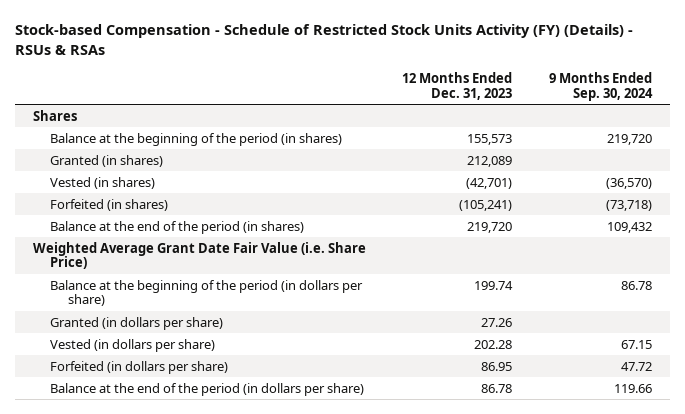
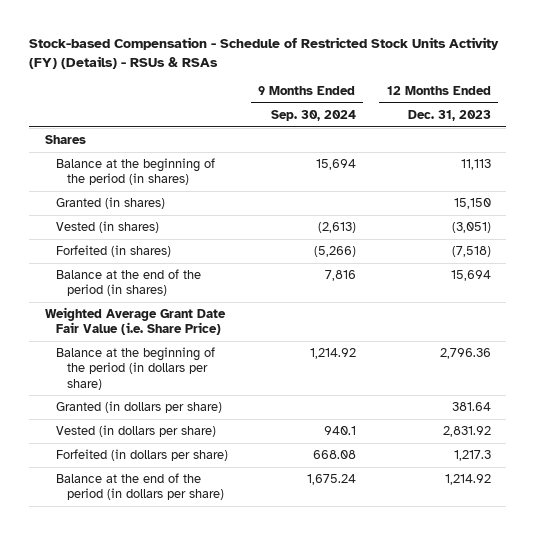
[467,133,513,145] 155,573 -> [460,158,491,170] 11,113
[606,133,652,145] 219,720 -> [315,158,356,170] 15,694
[467,155,513,167] 212,089 -> [453,197,491,209] 15,150
[466,177,513,189] (42,701) -> [451,221,491,233] (3,051)
[605,177,652,189] (36,570) -> [317,221,356,233] (2,613)
[459,199,513,211] (105,241) -> [451,245,491,257] (7,518)
[605,199,652,211] (73,718) -> [313,245,356,257] (5,266)
[467,221,513,233] 219,720 -> [450,269,491,281] 15,694
[606,221,652,233] 109,432 -> [324,269,356,281] 7,816
[474,280,514,290] 199.74 -> [439,347,491,359] 2,796.36
[620,280,652,290] 86.78 -> [309,347,356,359] 1,214.92
[481,317,513,327] 27.26 -> [451,401,491,411] 381.64
[474,339,513,349] 202.28 -> [442,425,491,437] 2,831.92
[620,339,652,349] 67.15 -> [323,425,356,435] 940.1
[481,361,513,371] 86.95 -> [453,449,491,461] 1,217.3
[620,361,652,371] 47.72 -> [312,449,356,459] 668.08
[481,383,513,393] 86.78 -> [444,473,491,485] 1,214.92
[613,383,652,393] 119.66 -> [306,473,356,485] 1,675.24

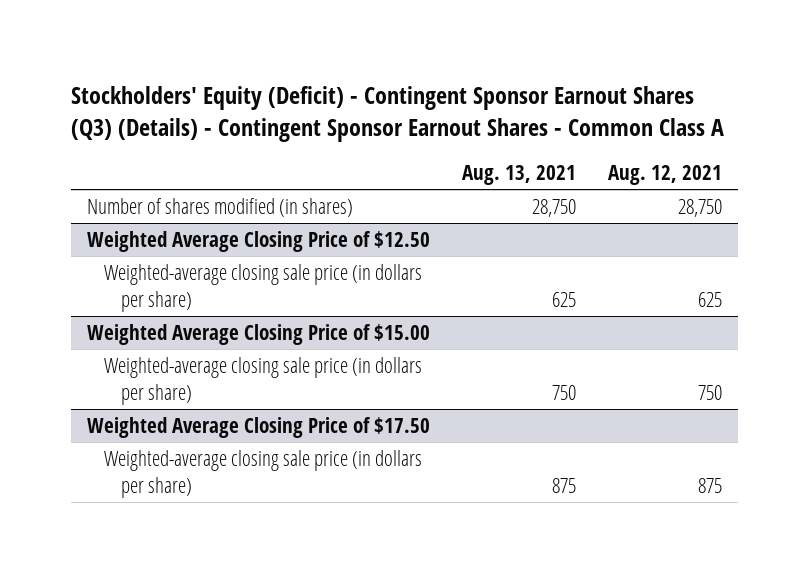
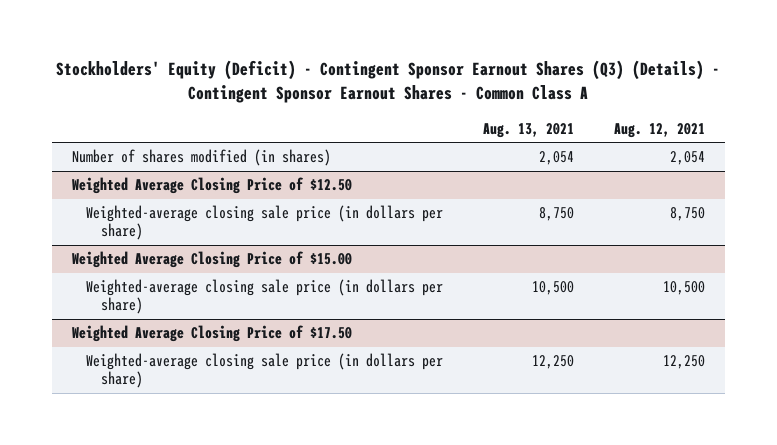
[532,198,577,217] 28,750 -> [539,151,575,166] 2,054
[677,198,722,217] 28,750 -> [670,151,706,166] 2,054
[552,291,577,307] 625 -> [539,207,575,222] 8,750
[697,291,722,307] 625 -> [670,207,706,222] 8,750
[552,384,577,400] 750 -> [532,281,575,296] 10,500
[697,384,722,400] 750 -> [663,281,706,296] 10,500
[552,477,577,493] 875 -> [532,355,575,370] 12,250
[697,477,722,493] 875 -> [663,355,706,370] 12,250

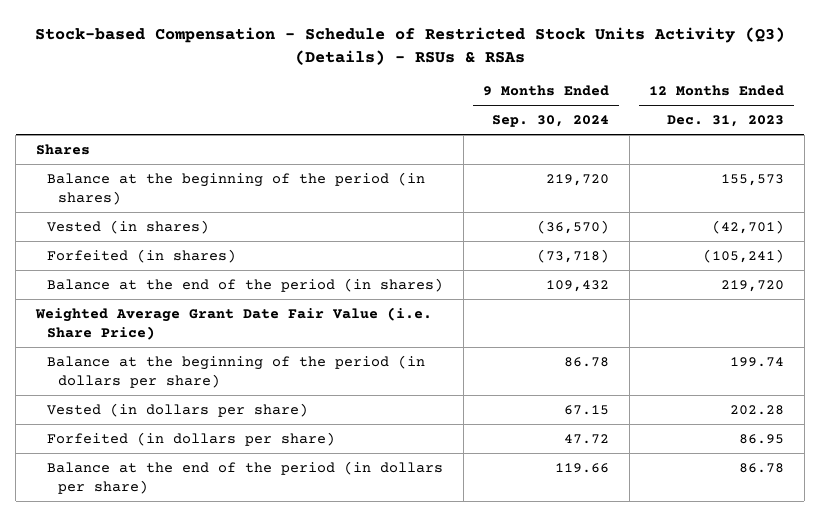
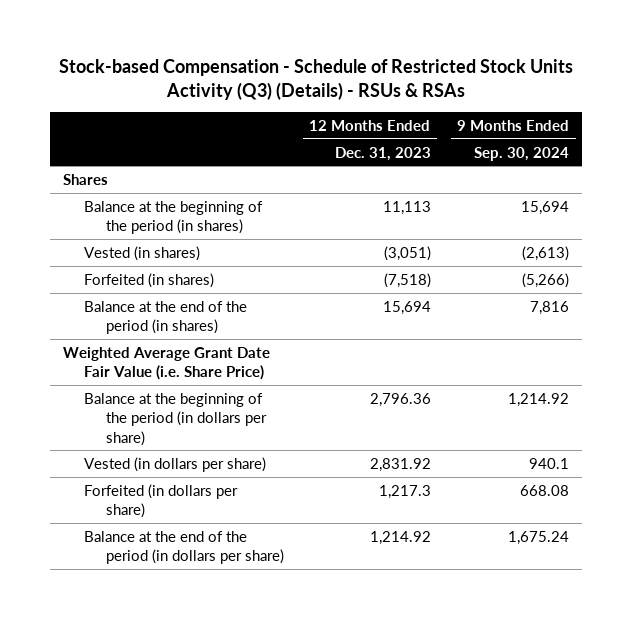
[546,173,610,186] 219,720 -> [521,200,570,215] 15,694
[721,173,785,186] 155,573 -> [382,200,431,215] 11,113
[537,219,610,234] (36,570) -> [522,245,570,261] (2,613)
[712,219,785,234] (42,701) -> [383,245,431,261] (3,051)
[537,248,610,263] (73,718) -> [522,272,570,288] (5,266)
[703,248,785,263] (105,241) -> [383,272,431,288] (7,518)
[546,279,610,292] 109,432 -> [530,300,570,315] 7,816
[721,279,785,292] 219,720 -> [382,300,431,315] 15,694
[564,356,610,367] 86.78 -> [508,392,570,407] 1,214.92
[730,356,785,367] 199.74 -> [369,392,431,407] 2,796.36
[564,404,610,415] 67.15 -> [529,457,570,469] 940.1
[730,404,785,415] 202.28 -> [369,457,431,472] 2,831.92
[564,433,610,444] 47.72 -> [520,484,570,496] 668.08
[739,433,785,444] 86.95 -> [378,484,431,499] 1,217.3
[555,462,610,473] 119.66 -> [508,530,570,545] 1,675.24
[739,462,785,473] 86.78 -> [369,530,431,545] 1,214.92

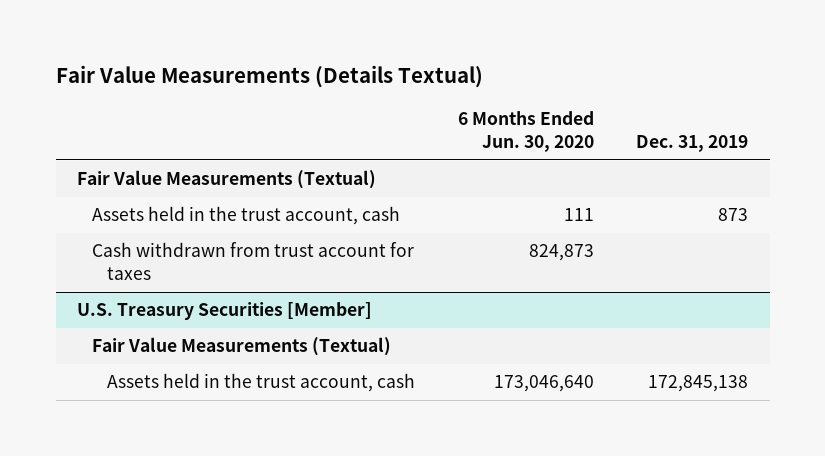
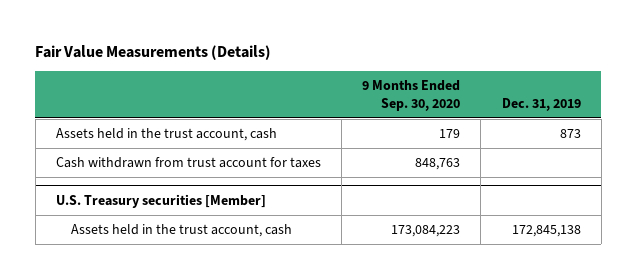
[55,65,483,89] Fair Value Measurements (Details Textual) -> [35,44,272,60] Fair Value Measurements (Details)
[457,111,594,153] 6 Months Ended Jun. 30, 2020 -> none
none -> [362,79,461,111] 9 Months Ended Sep. 30, 2020
[76,170,376,190] Fair Value Measurements (Textual) -> none
[92,337,392,357] Fair Value Measurements (Textual) -> none
[76,302,372,321] U.S. Treasury Securities [Member] -> [56,193,267,208] U.S. Treasury securities [Member]

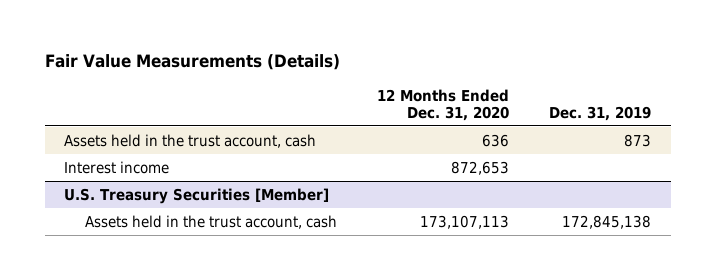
[362,79,461,111] 9 Months Ended Sep. 30, 2020 -> none
none -> [377,88,510,121] 12 Months Ended Dec. 31, 2020
[56,156,322,168] Cash withdrawn from trust account for taxes -> none
none -> [64,160,170,174] Interest income
[56,193,267,208] U.S. Treasury securities [Member] -> [64,187,330,204] U.S. Treasury Securities [Member]

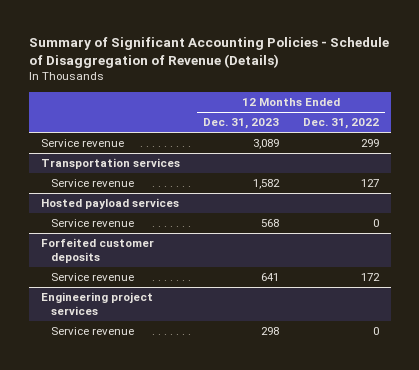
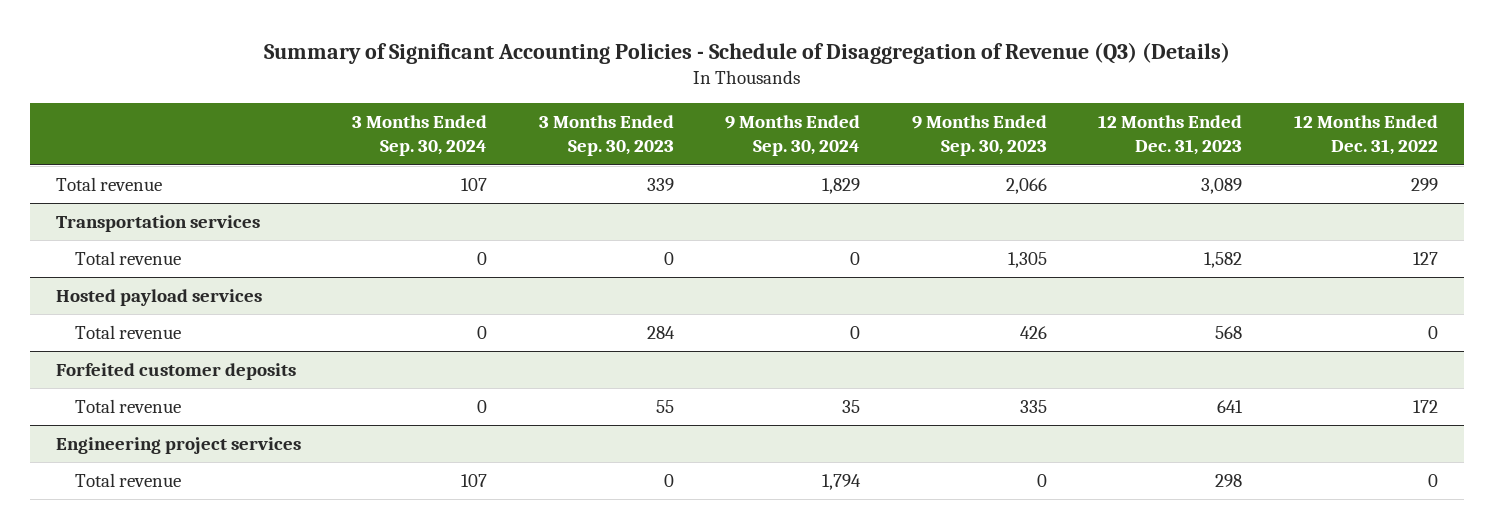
[28,36,389,68] Summary of Significant Accounting Policies - Schedule of Disaggregation of Revenue (Details) -> [263,41,1230,64] Summary of Significant Accounting Policies - Schedule of Disaggregation of Revenue (Q3) (Details)
none -> [352,115,488,157] 3 Months Ended Sep. 30, 2024
none -> [538,115,674,157] 3 Months Ended Sep. 30, 2023
none -> [725,115,861,157] 9 Months Ended Sep. 30, 2024
none -> [911,115,1047,157] 9 Months Ended Sep. 30, 2023
[40,139,124,148] Service revenue -> [55,177,162,192] Total revenue
[50,179,134,188] Service revenue -> [75,251,182,266] Total revenue
[50,219,134,228] Service revenue -> [75,325,182,340] Total revenue
[50,273,134,282] Service revenue -> [75,399,182,414] Total revenue
[50,327,134,336] Service revenue -> [75,473,182,488] Total revenue

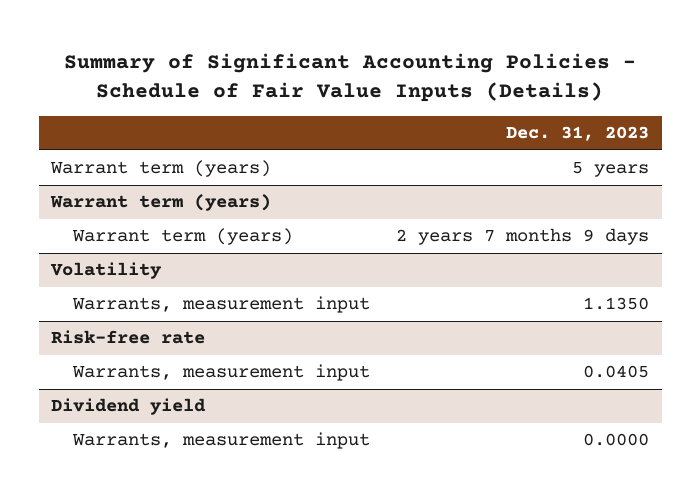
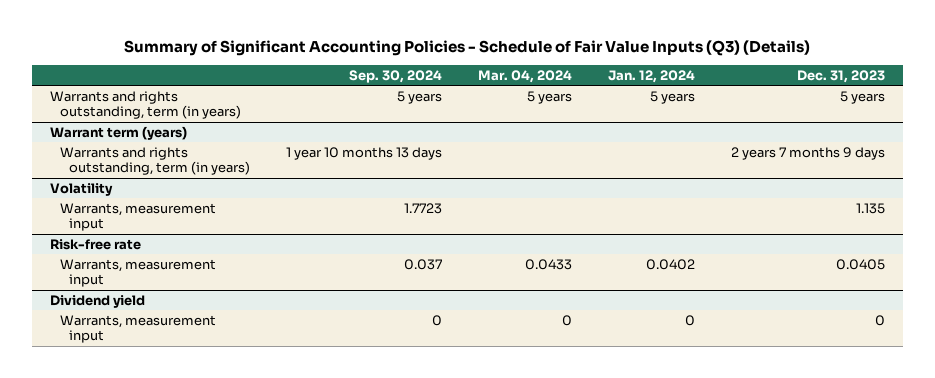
[64,52,637,103] Summary of Significant Accounting Policies - Schedule of Fair Value Inputs (Details) -> [124,40,811,57] Summary of Significant Accounting Policies - Schedule of Fair Value Inputs (Q3) (Details)
none -> [349,69,443,83] Sep. 30, 2024
none -> [477,69,572,83] Mar. 04, 2024
none -> [607,69,695,83] Jan. 12, 2024
[50,160,272,178] Warrant term (years) -> [50,90,241,120] Warrants and rights outstanding, term (in years)
[71,228,293,246] Warrant term (years) -> [59,146,251,176] Warrants and rights outstanding, term (in years)
[582,297,649,311] 1.1350 -> [855,202,885,214] 1.135
[582,433,649,447] 0.0000 -> [874,314,885,326] 0

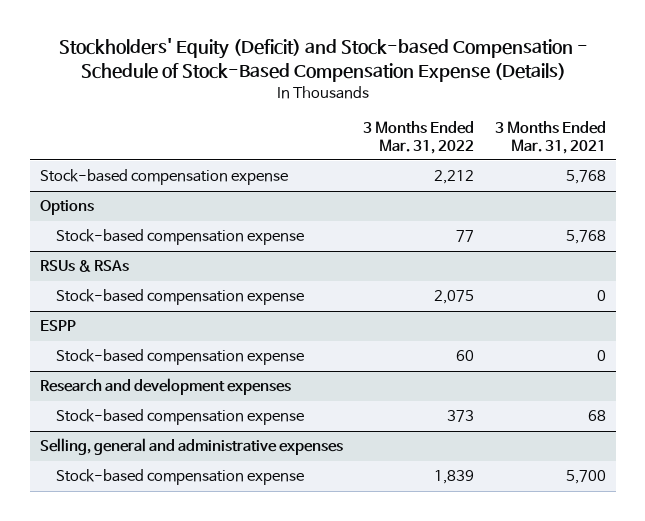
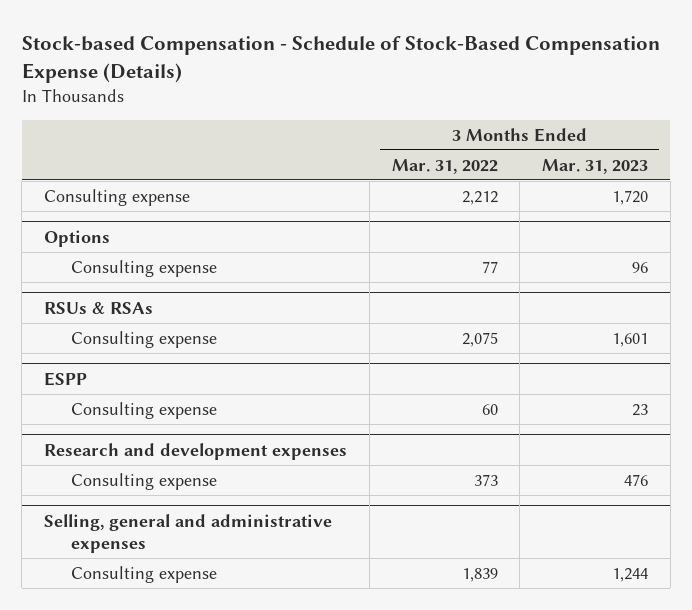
[58,38,588,82] Stockholders' Equity (Deficit) and Stock-based Compensation - Schedule of Stock-Based Compensation Expense (Details) -> [21,35,660,83] Stock-based Compensation - Schedule of Stock-Based Compensation Expense (Details)
[494,121,606,154] 3 Months Ended Mar. 31, 2021 -> none
none -> [541,158,648,174] Mar. 31, 2023
[39,169,288,186] Stock-based compensation expense -> [44,188,191,206] Consulting expense
[56,229,305,246] Stock-based compensation expense -> [71,259,218,277] Consulting expense
[56,289,305,306] Stock-based compensation expense -> [71,330,218,348] Consulting expense
[56,349,305,366] Stock-based compensation expense -> [71,401,218,419] Consulting expense
[56,409,305,426] Stock-based compensation expense -> [71,472,218,490] Consulting expense
[56,469,305,486] Stock-based compensation expense -> [71,565,218,583] Consulting expense

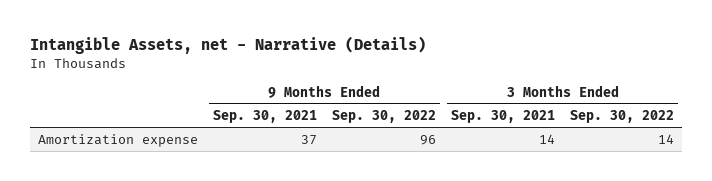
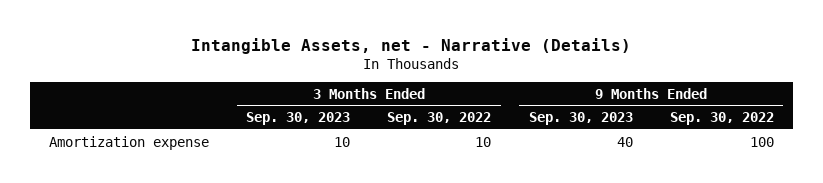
[212,110,317,124] Sep. 30, 2021 -> none
[451,110,556,124] Sep. 30, 2021 -> none
none -> [246,111,351,125] Sep. 30, 2023
none -> [528,111,633,125] Sep. 30, 2023
[419,135,436,146] 96 -> [750,136,775,147] 100
[658,134,675,145] 14 -> [475,136,492,147] 10

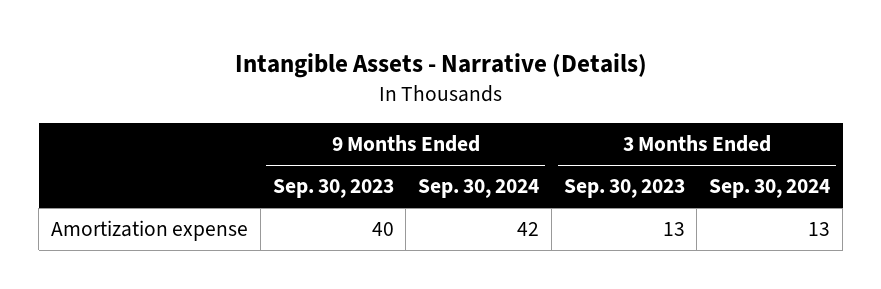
[191,37,632,54] Intangible Assets, net - Narrative (Details) -> [234,53,647,79] Intangible Assets - Narrative (Details)
[387,111,492,125] Sep. 30, 2022 -> none
[670,111,775,125] Sep. 30, 2022 -> none
none -> [418,179,540,199] Sep. 30, 2024
none -> [709,179,831,199] Sep. 30, 2024
[334,136,351,147] 10 -> [662,222,685,237] 13

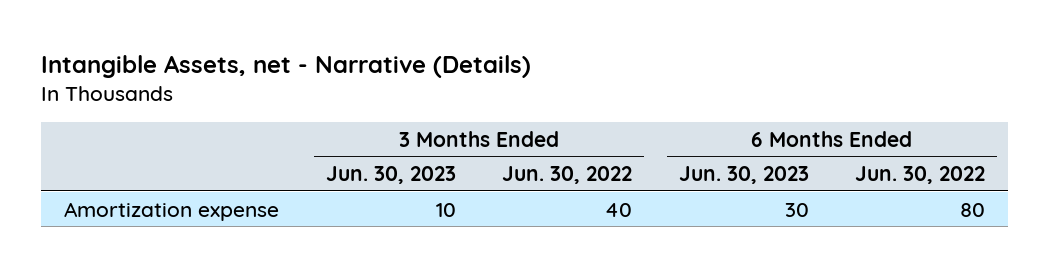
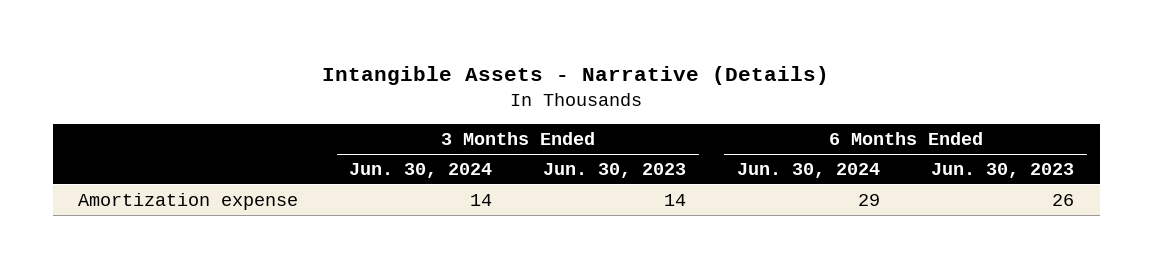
[40,55,531,79] Intangible Assets, net - Narrative (Details) -> [322,66,830,86] Intangible Assets - Narrative (Details)
[502,166,633,185] Jun. 30, 2022 -> none
[855,166,986,185] Jun. 30, 2022 -> none
none -> [349,162,493,178] Jun. 30, 2024
none -> [737,162,881,178] Jun. 30, 2024
[435,202,456,217] 10 -> [664,193,687,206] 14
[784,202,809,217] 30 -> [1052,193,1075,206] 26

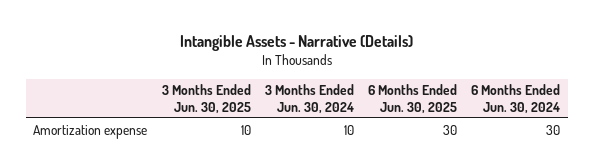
[543,162,687,178] Jun. 30, 2023 -> none
[931,162,1075,178] Jun. 30, 2023 -> none
none -> [161,84,251,114] 3 Months Ended Jun. 30, 2025
none -> [368,84,458,114] 6 Months Ended Jun. 30, 2025
[470,193,493,206] 14 -> [343,125,354,136] 10
[858,193,881,206] 29 -> [546,125,561,136] 30

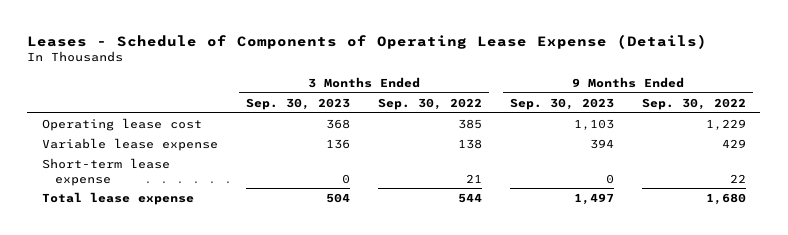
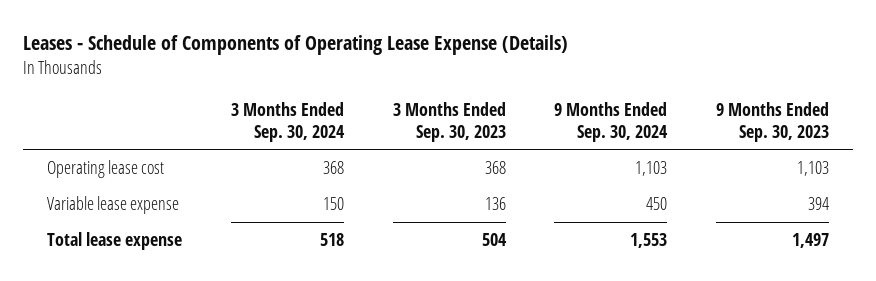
[377,97,482,110] Sep. 30, 2022 -> none
[642,97,747,110] Sep. 30, 2022 -> none
none -> [230,101,345,142] 3 Months Ended Sep. 30, 2024
none -> [554,101,669,142] 9 Months Ended Sep. 30, 2024
[41,157,170,186] Short-term lease expense -> none

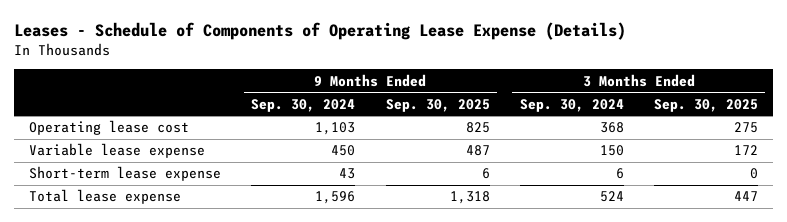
[392,101,506,142] 3 Months Ended Sep. 30, 2023 -> none
[715,101,829,142] 9 Months Ended Sep. 30, 2023 -> none
none -> [385,98,490,112] Sep. 30, 2025
none -> [653,98,758,112] Sep. 30, 2025
none -> [29,166,222,182] Short-term lease expense
[319,233,344,247] 518 -> [599,191,624,203] 524
[630,233,668,249] 1,553 -> [315,191,356,205] 1,596

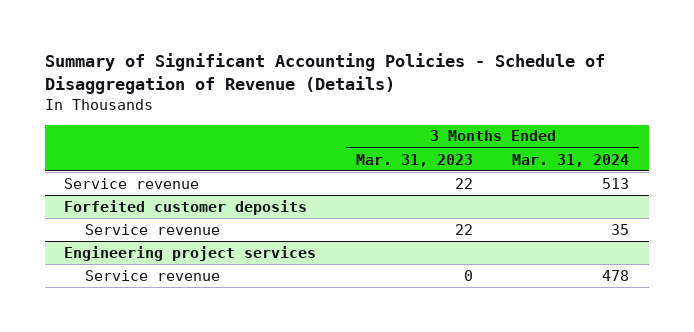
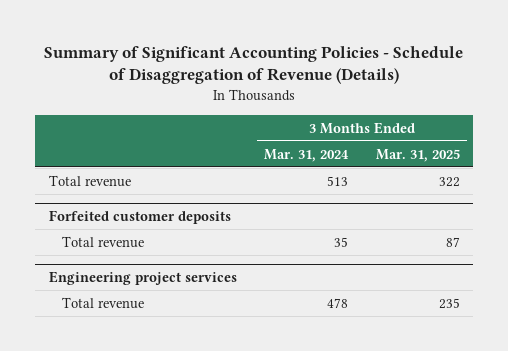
[355,153,473,167] Mar. 31, 2023 -> none
none -> [375,148,460,162] Mar. 31, 2025
[64,177,200,189] Service revenue -> [48,174,131,187] Total revenue
[85,223,221,235] Service revenue -> [61,235,144,248] Total revenue
[85,269,221,281] Service revenue -> [61,296,144,309] Total revenue

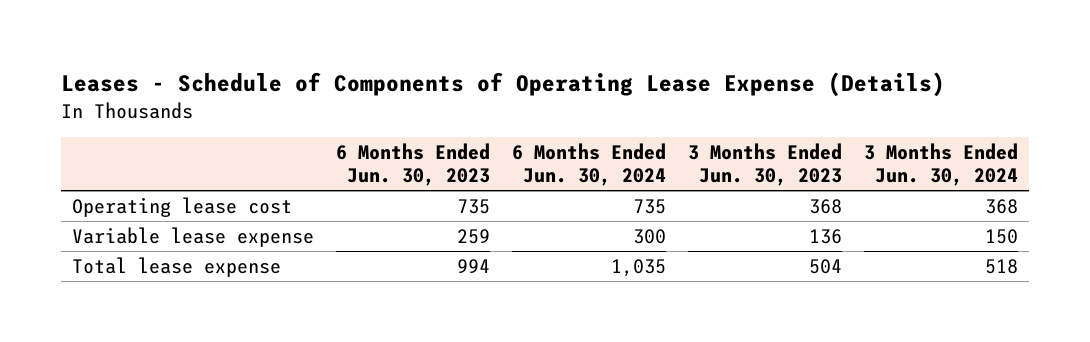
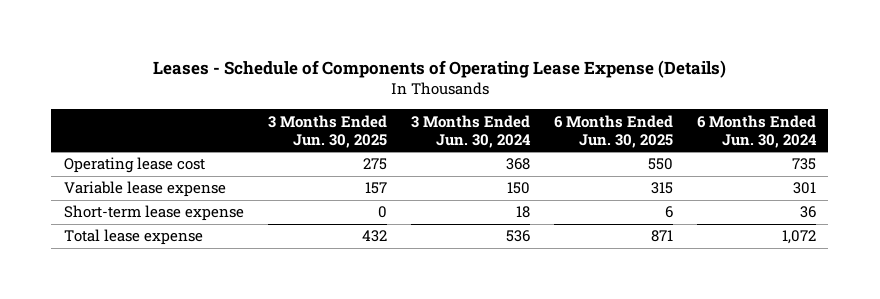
[335,143,490,187] 6 Months Ended Jun. 30, 2023 -> none
[687,143,842,187] 3 Months Ended Jun. 30, 2023 -> none
none -> [267,114,387,148] 3 Months Ended Jun. 30, 2025
none -> [553,114,673,148] 6 Months Ended Jun. 30, 2025
[632,228,666,244] 300 -> [793,182,817,195] 301
none -> [63,205,244,222] Short-term lease expense
[610,258,666,277] 1,035 -> [782,230,817,245] 1,072
[984,258,1018,274] 518 -> [505,230,530,243] 536

